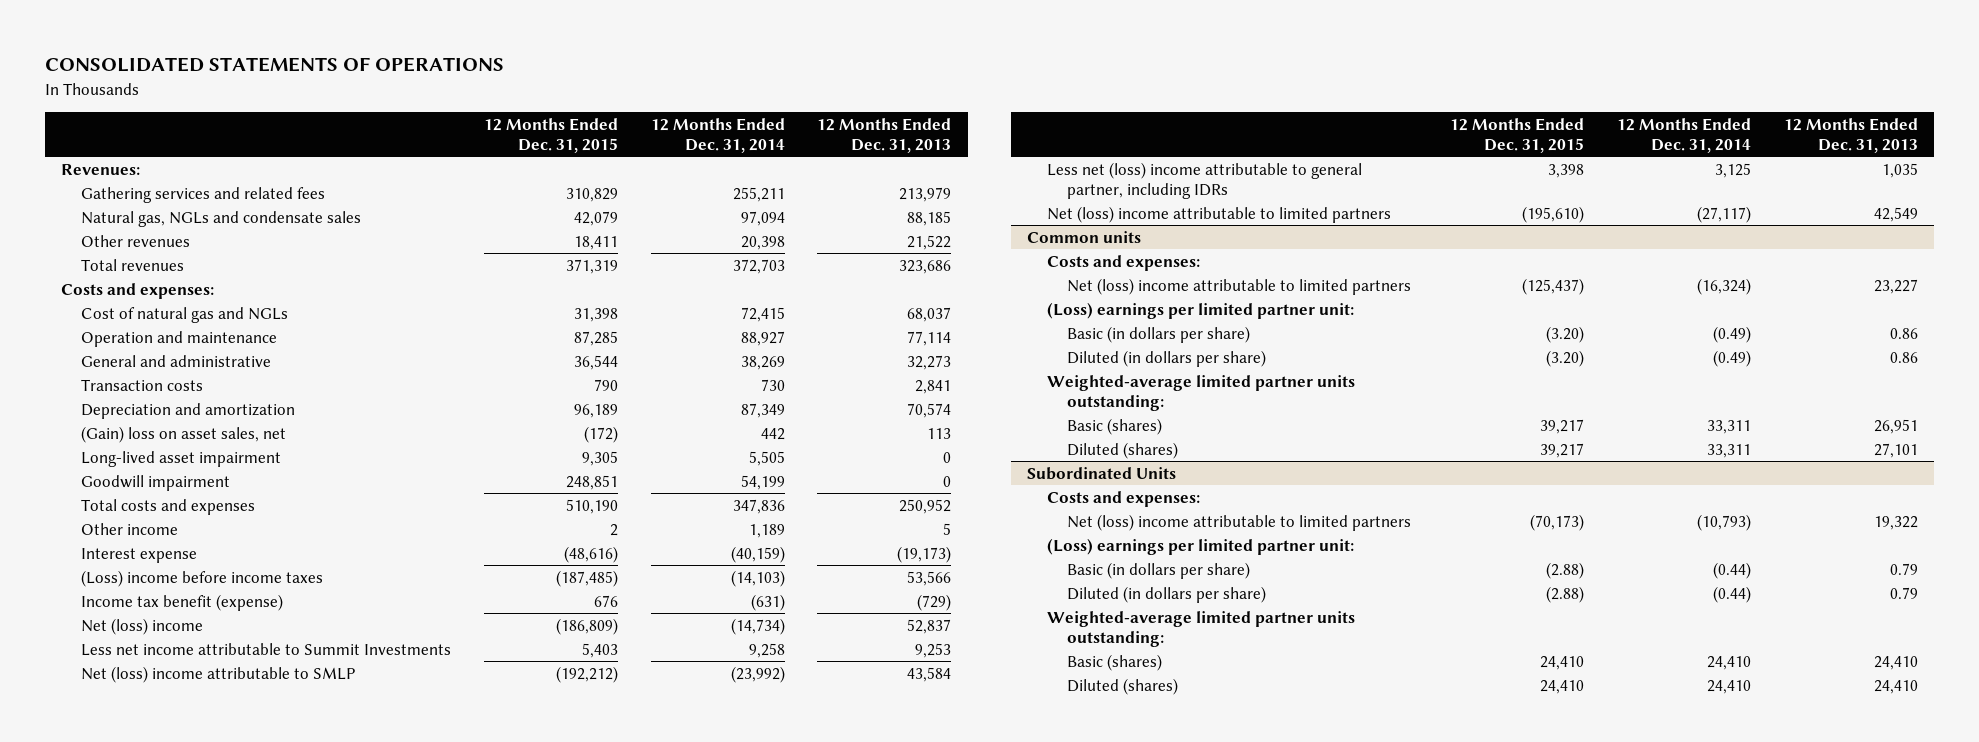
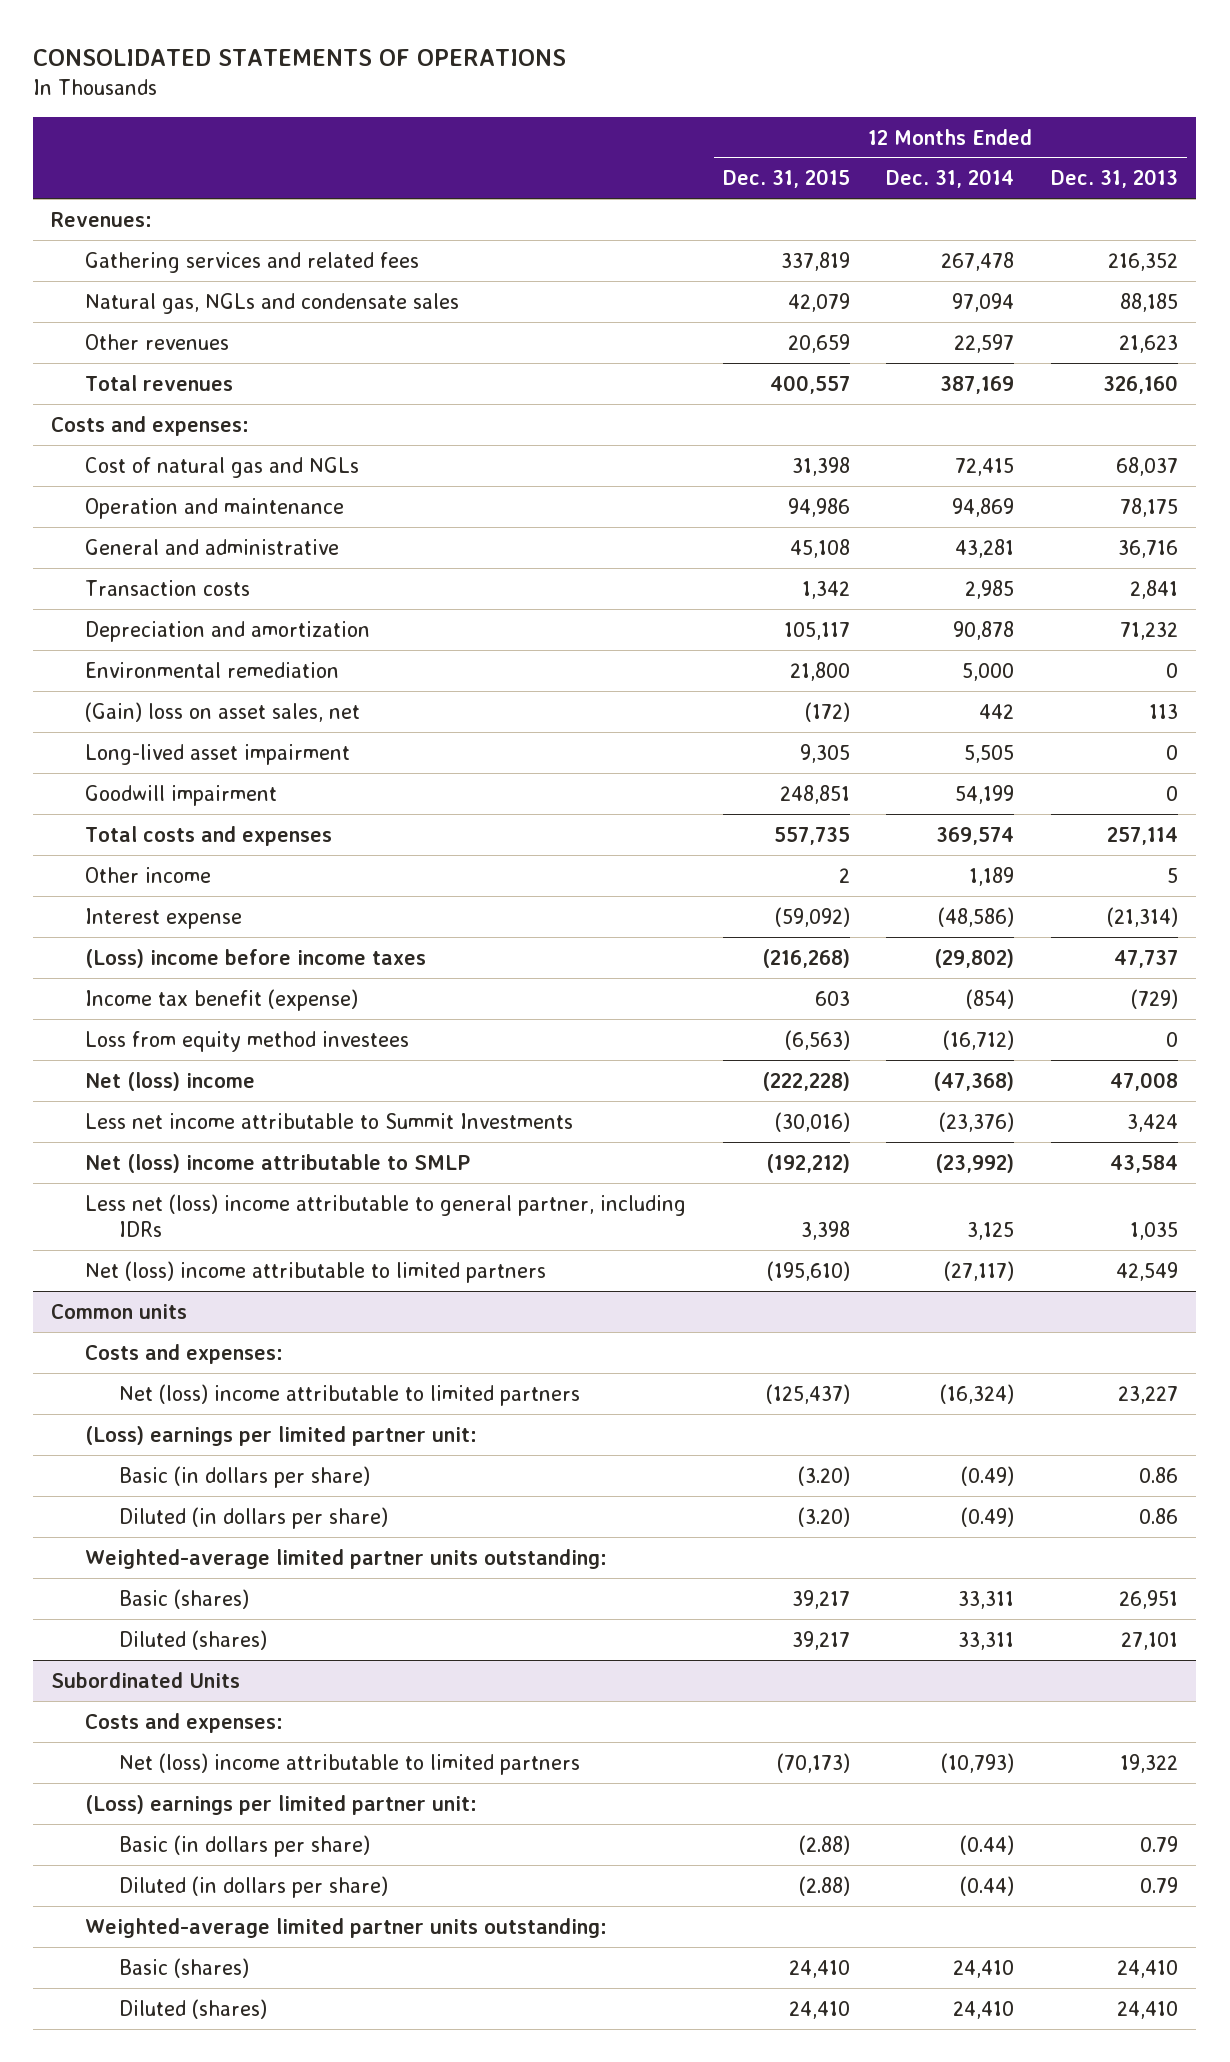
[565,187,618,202] 310,829 -> [780,251,850,271] 337,819
[732,186,785,202] 255,211 -> [941,251,1015,271] 267,478
[899,186,952,202] 213,979 -> [1108,252,1179,271] 216,352
[573,235,618,250] 18,411 -> [787,333,850,353] 20,659
[740,235,785,250] 20,398 -> [954,333,1015,353] 22,597
[907,234,952,250] 21,522 -> [1119,334,1179,353] 21,623
[565,258,618,274] 371,319 -> [769,374,850,394] 400,557
[732,258,785,274] 372,703 -> [940,375,1015,394] 387,169
[899,259,952,274] 323,686 -> [1103,374,1179,394] 326,160
[573,330,618,346] 87,285 -> [787,497,850,517] 94,986
[740,330,785,346] 88,927 -> [952,497,1015,517] 94,869
[907,330,952,346] 77,114 -> [1120,497,1179,517] 78,175
[573,354,618,370] 36,544 -> [789,538,850,558] 45,108
[740,355,785,370] 38,269 -> [955,538,1015,558] 43,281
[907,354,952,370] 32,273 -> [1118,539,1179,558] 36,716
[593,378,618,391] 790 -> [801,580,850,599] 1,342
[760,378,785,391] 730 -> [965,579,1015,599] 2,985
[573,403,618,418] 96,189 -> [783,621,850,640] 105,117
[740,402,785,418] 87,349 -> [953,620,1015,640] 90,878
[907,402,952,418] 70,574 -> [1120,621,1179,640] 71,232
none -> [84,661,339,678] Environmental remediation
[565,498,618,514] 510,190 -> [773,826,850,845] 557,735
[732,498,785,514] 347,836 -> [936,826,1015,845] 369,574
[899,498,952,514] 250,952 -> [1107,826,1179,845] 257,114
[563,545,618,563] (48,616) -> [774,906,850,927] (59,092)
[730,545,785,563] (40,159) -> [938,906,1015,927] (48,586)
[897,545,952,563] (19,173) -> [1107,906,1179,927] (21,314)
[555,569,618,587] (187,485) -> [761,948,850,968] (216,268)
[730,569,785,587] (14,103) -> [934,948,1015,968] (29,802)
[907,570,952,586] 53,566 -> [1114,949,1179,968] 47,737
[593,594,618,607] 676 -> [814,990,850,1006] 603
[750,593,785,611] (631) -> [966,988,1015,1009] (854)
none -> [84,1030,409,1052] Loss from equity method investees
[555,617,618,635] (186,809) -> [761,1071,850,1091] (222,228)
[730,617,785,635] (14,734) -> [933,1071,1015,1091] (47,368)
[907,618,952,634] 52,837 -> [1110,1071,1179,1091] 47,008
[581,642,618,658] 5,403 -> [774,1111,850,1132] (30,016)
[748,642,785,658] 9,258 -> [939,1111,1015,1132] (23,376)
[915,642,952,658] 9,253 -> [1127,1113,1179,1132] 3,424

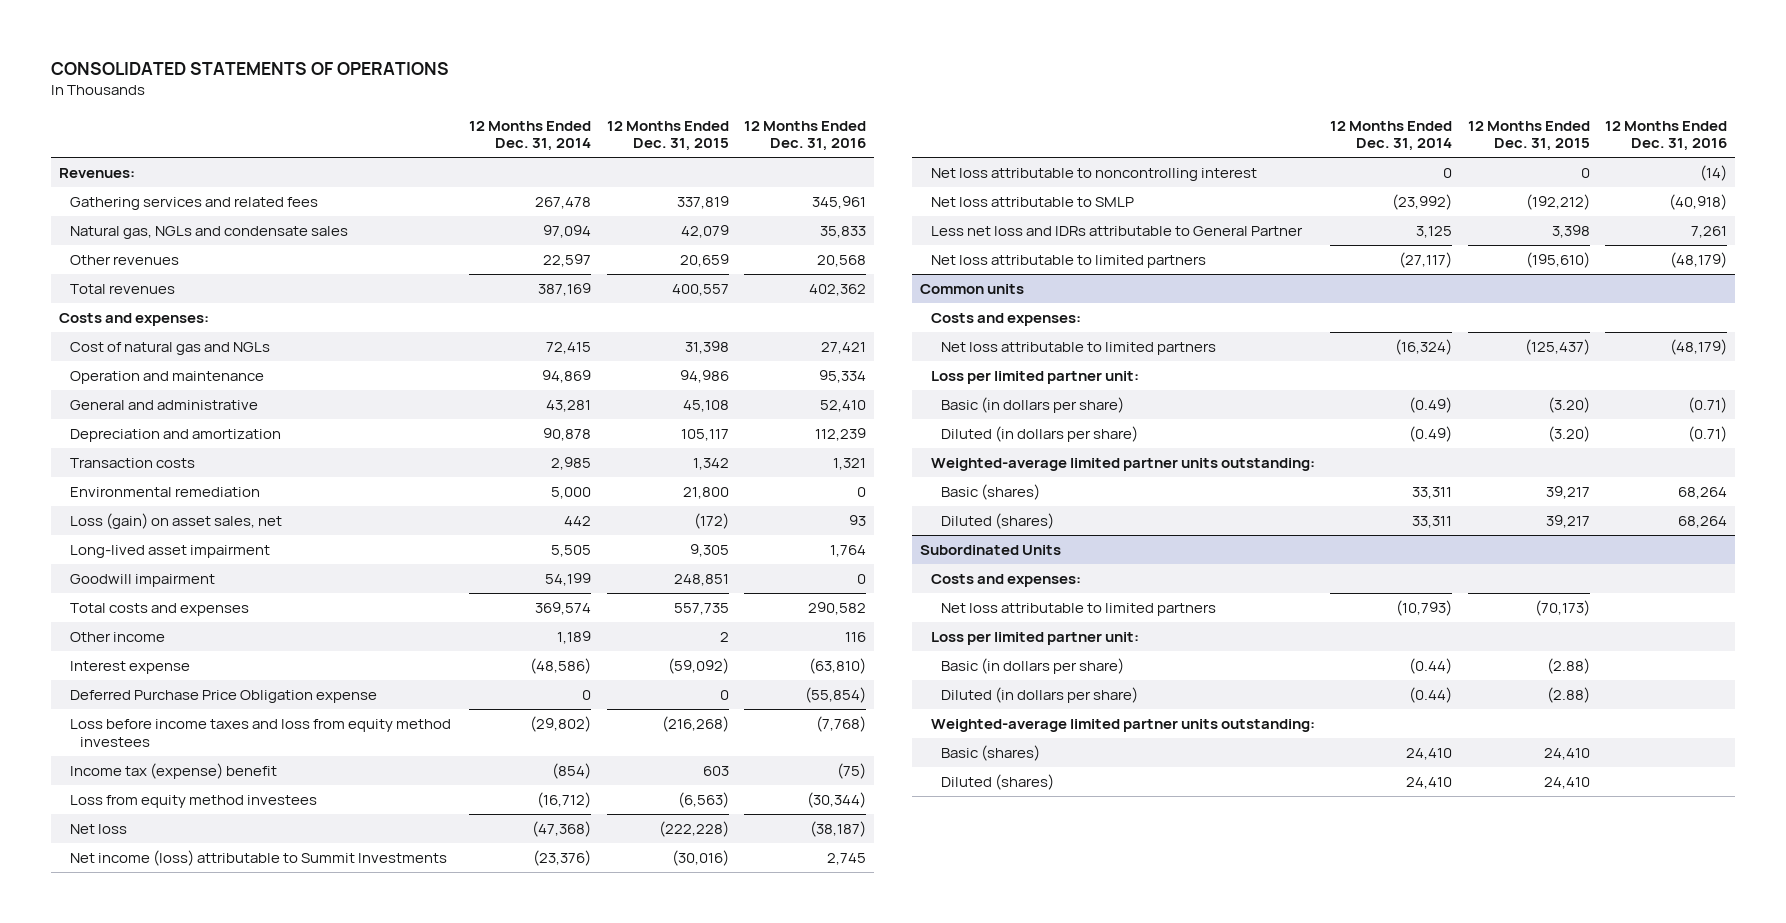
[1051,169,1179,189] Dec. 31, 2013 -> none
none -> [744,120,867,152] 12 Months Ended Dec. 31, 2016
[84,579,250,596] Transaction costs -> [69,458,195,469] Transaction costs
[84,701,360,722] (Gain) loss on asset sales, net -> [69,513,282,530] Loss (gain) on asset sales, net
none -> [69,690,377,704] Deferred Purchase Price Obligation expense
[84,948,426,968] (Loss) income before income taxes -> [69,719,451,748] Loss before income taxes and loss from equity method investees
[84,988,358,1011] Income tax benefit (expense) -> [69,763,277,780] Income tax (expense) benefit
[84,1071,255,1091] Net (loss) income -> [69,824,127,835] Net loss
[84,1112,573,1129] Less net income attributable to Summit Investments -> [69,850,447,867] Net income (loss) attributable to Summit Investments
none -> [930,168,1257,182] Net loss attributable to noncontrolling interest
[84,1153,470,1173] Net (loss) income attributable to SMLP -> [930,197,1134,208] Net loss attributable to SMLP
[84,1193,686,1237] Less net (loss) income attributable to general partner, including IDRs -> [930,226,1303,237] Less net loss and IDRs attributable to General Partner
[84,1260,546,1283] Net (loss) income attributable to limited partners -> [930,255,1206,269] Net loss attributable to limited partners
[118,1383,580,1406] Net (loss) income attributable to limited partners -> [941,342,1217,356] Net loss attributable to limited partners
[84,1425,477,1446] (Loss) earnings per limited partner unit: -> [930,371,1139,385] Loss per limited partner unit:
[118,1752,580,1775] Net (loss) income attributable to limited partners -> [941,603,1217,617] Net loss attributable to limited partners
[84,1794,477,1815] (Loss) earnings per limited partner unit: -> [930,632,1139,646] Loss per limited partner unit:

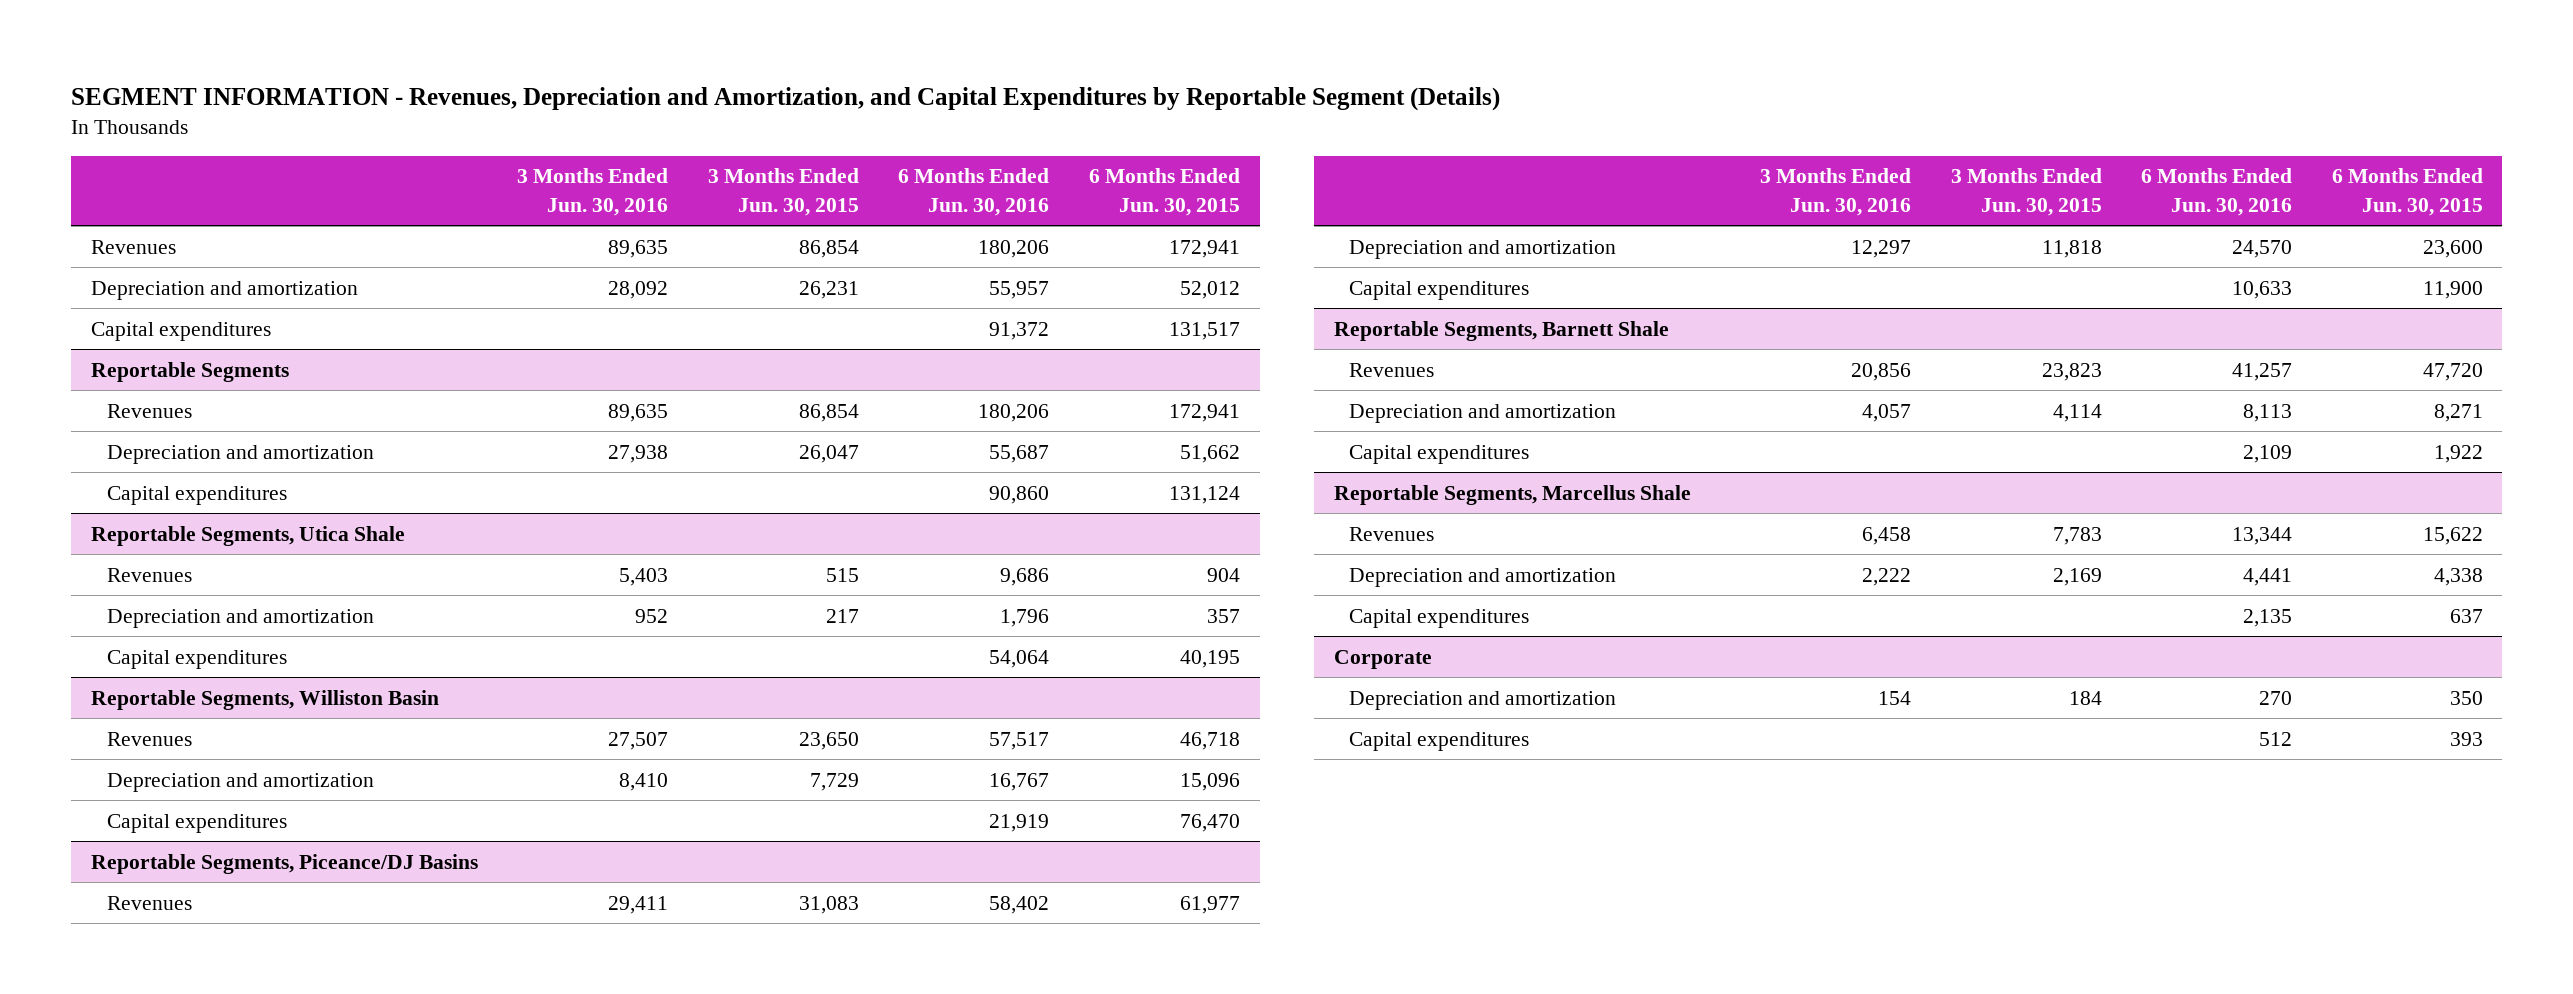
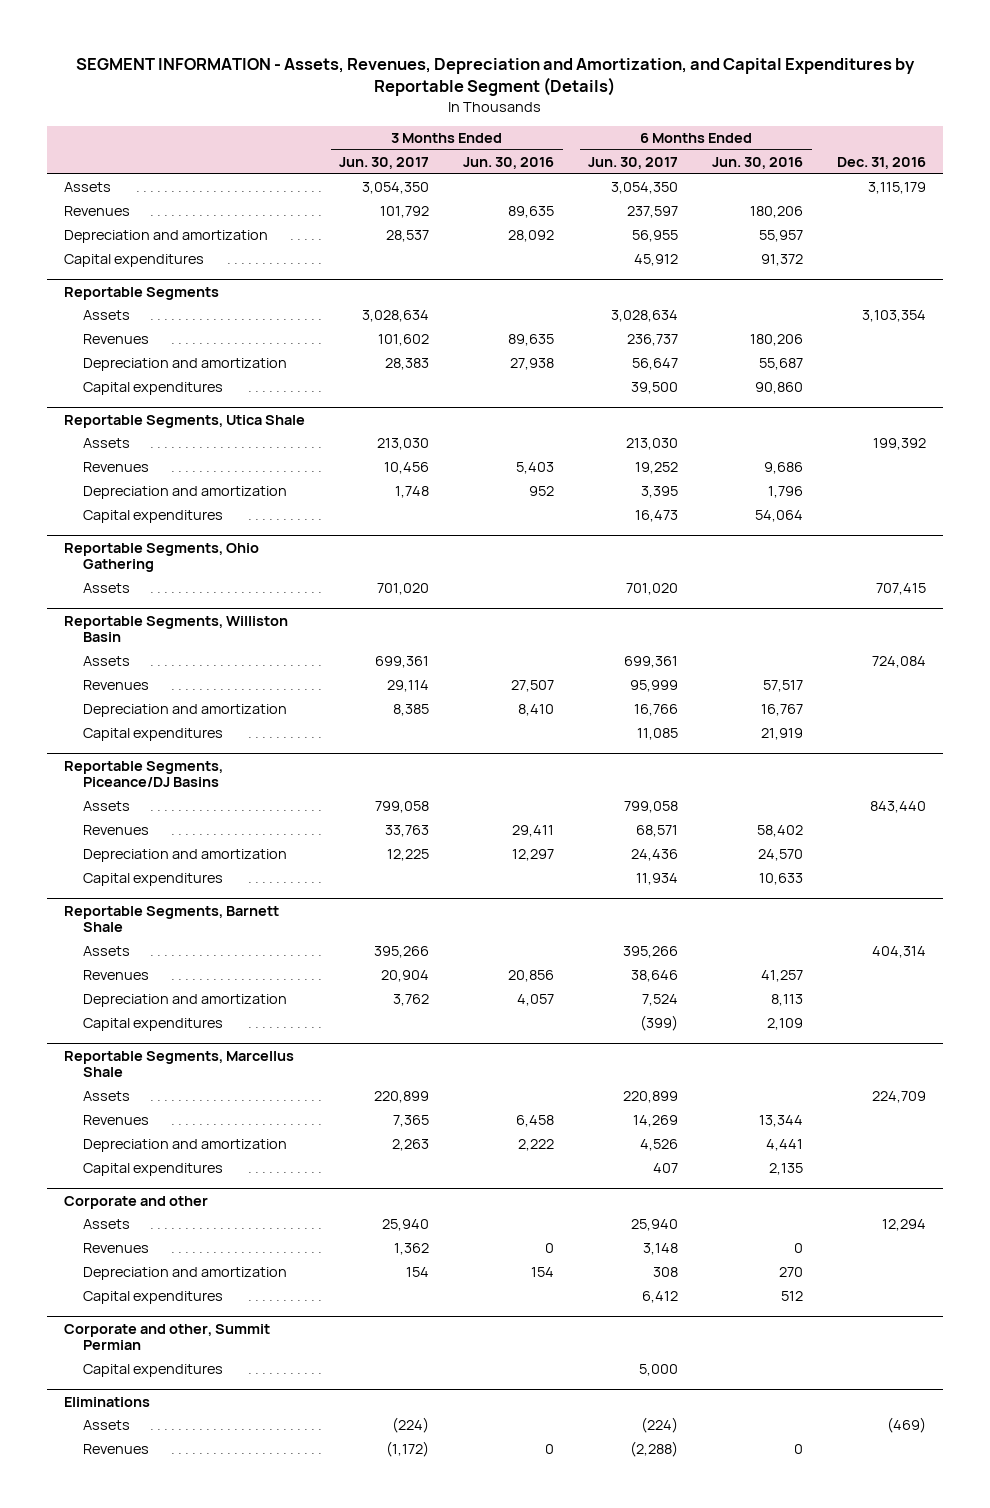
[71,86,1501,111] SEGMENT INFORMATION - Revenues, Depreciation and Amortization, and Capital Expenditures by Reportable Segment (Details) -> [76,57,916,97] SEGMENT INFORMATION - Assets, Revenues, Depreciation and Amortization, and Capital Expenditures by Reportable Segment (Details)
[707,168,859,216] 3 Months Ended Jun. 30, 2015 -> none
[1088,168,1240,216] 6 Months Ended Jun. 30, 2015 -> none
none -> [339,157,430,170] Jun. 30, 2017
none -> [588,157,679,170] Jun. 30, 2017
none -> [837,157,927,170] Dec. 31, 2016
none -> [64,182,112,193] Assets
none -> [82,310,130,321] Assets
none -> [82,438,130,449] Assets
none -> [64,542,260,573] Reportable Segments, Ohio Gathering
none -> [82,583,130,594] Assets
none -> [82,656,130,667] Assets
none -> [82,801,130,812] Assets
none -> [82,946,130,957] Assets
none -> [82,1091,130,1102] Assets
[1333,649,1432,669] Corporate -> [64,1195,209,1209] Corporate and other
none -> [82,1219,130,1230] Assets
none -> [82,1243,149,1254] Revenues
none -> [64,1323,271,1351] Corporate and other, Summit Permian
none -> [82,1364,223,1378] Capital expenditures
none -> [64,1396,151,1407] Eliminations
none -> [82,1420,130,1431] Assets
none -> [82,1444,149,1455] Revenues

